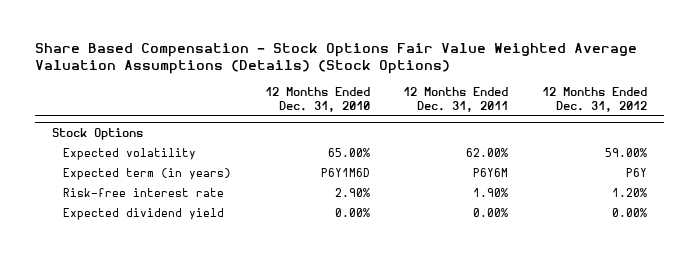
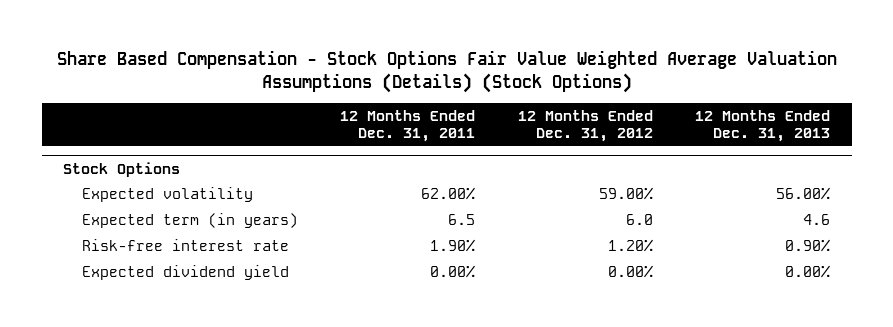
[264,86,370,112] 12 Months Ended Dec. 31, 2010 -> none
none -> [695,109,831,143] 12 Months Ended Dec. 31, 2013
[473,168,509,178] P6Y6M -> [448,213,476,225] 6.5
[625,168,647,178] P6Y -> [625,213,653,225] 6.0

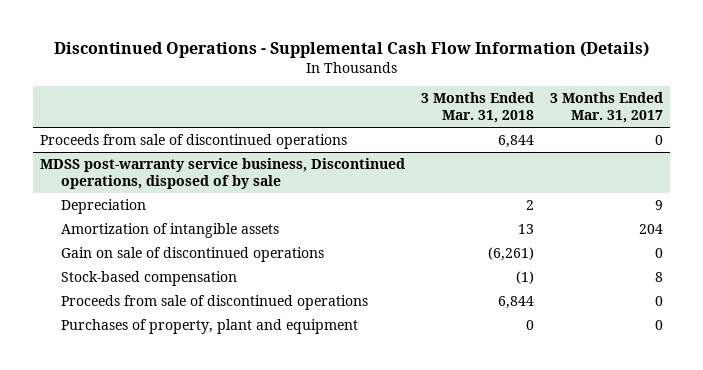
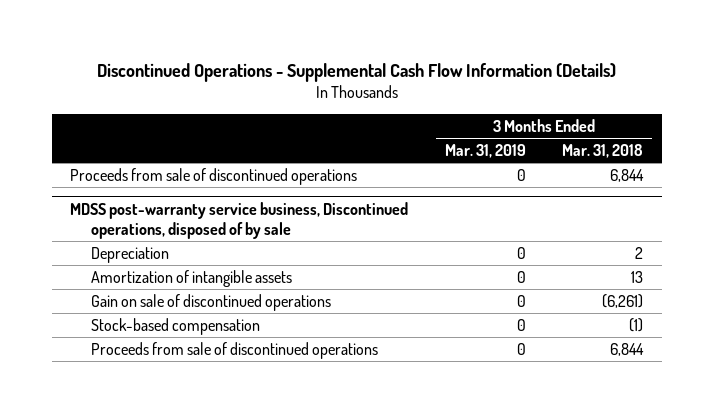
[549,92,663,124] 3 Months Ended Mar. 31, 2017 -> none
none -> [444,144,526,159] Mar. 31, 2019
[60,318,358,334] Purchases of property, plant and equipment -> none

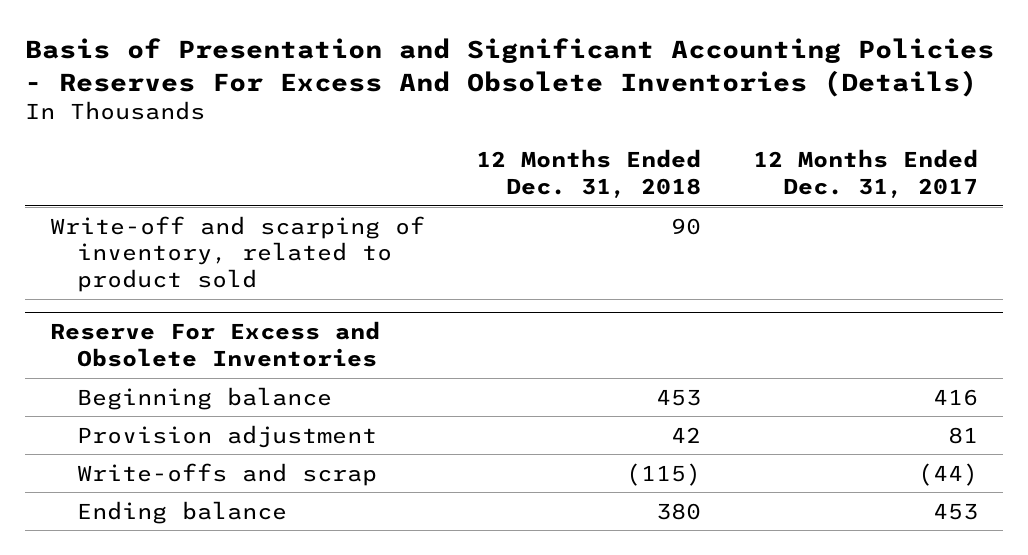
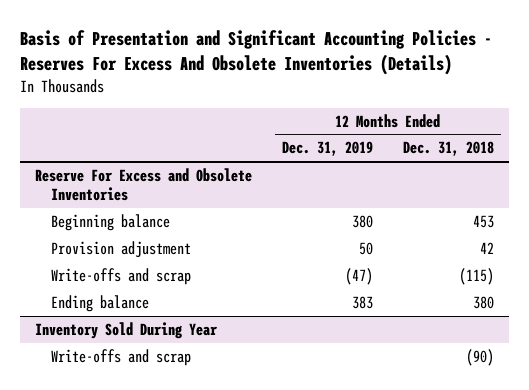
[752,149,978,199] 12 Months Ended Dec. 31, 2017 -> none
none -> [281,141,373,157] Dec. 31, 2019
[50,215,426,293] Write-off and scarping of inventory, related to product sold -> none
none -> [35,321,219,339] Inventory Sold During Year
none -> [51,348,192,366] Write-offs and scrap

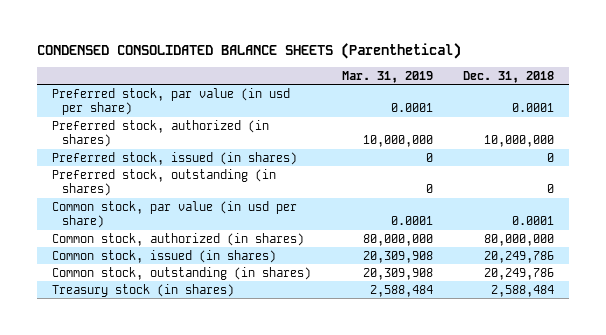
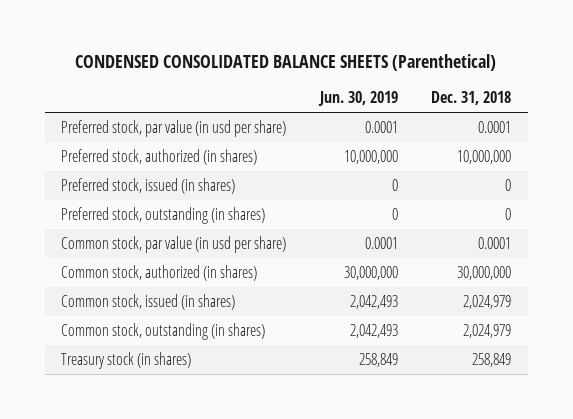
[341,70,433,83] Mar. 31, 2019 -> none
none -> [317,91,398,107] Jun. 30, 2019
[483,233,554,246] 80,000,000 -> [457,265,512,280] 30,000,000
[483,250,554,263] 20,249,786 -> [463,294,512,309] 2,024,979
[483,267,554,280] 20,249,786 -> [463,323,512,338] 2,024,979
[490,284,554,297] 2,588,484 -> [472,352,512,367] 258,849

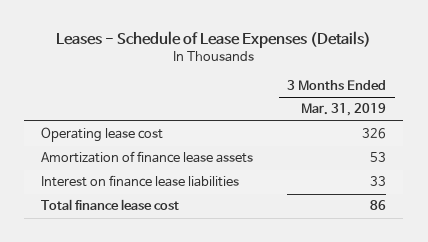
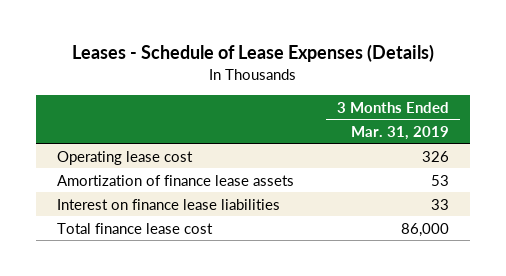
[370,200,387,211] 86 -> [401,222,450,237] 86,000

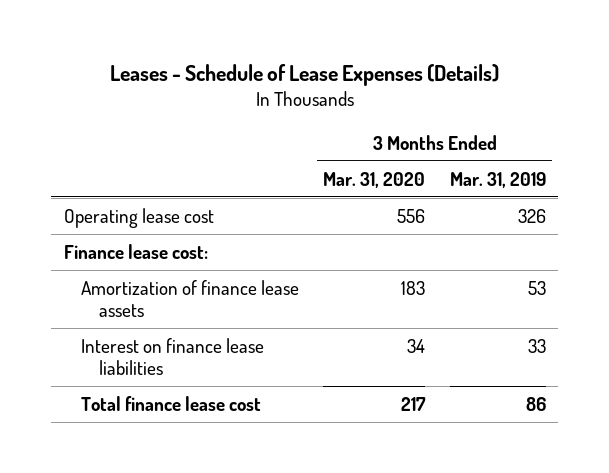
none -> [323,171,426,188] Mar. 31, 2020
none -> [63,243,208,259] Finance lease cost:
[401,222,450,237] 86,000 -> [525,396,546,411] 86

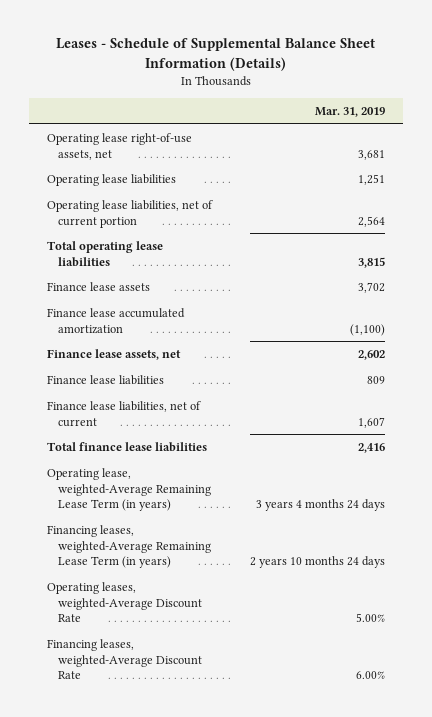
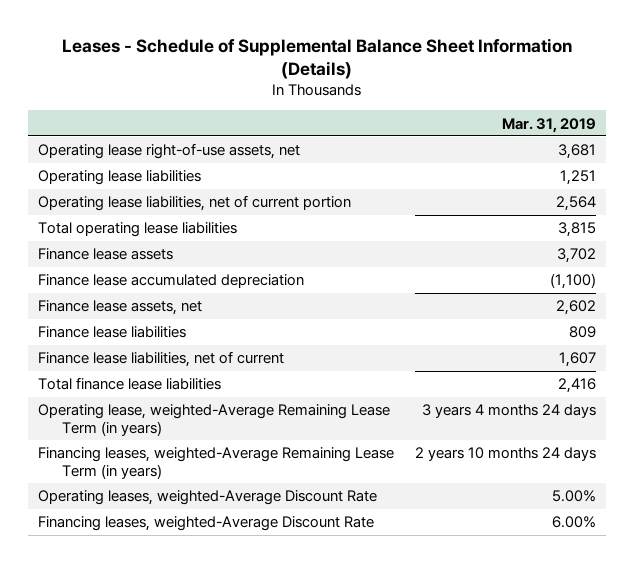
[47,307,186,334] Finance lease accumulated amortization -> [38,274,305,289] Finance lease accumulated depreciation

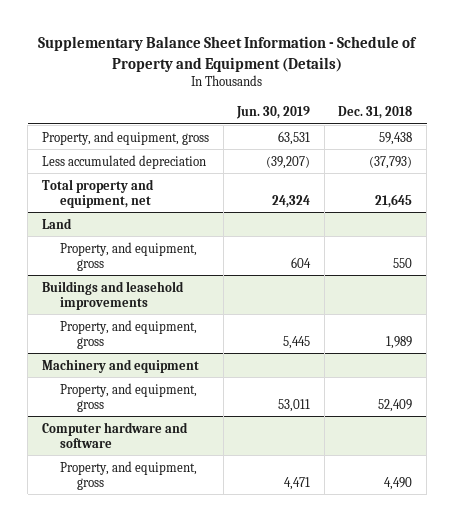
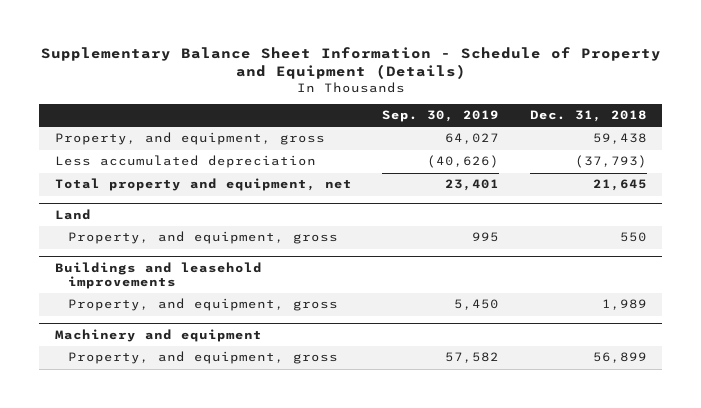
[236,106,311,120] Jun. 30, 2019 -> none
none -> [382,110,500,123] Sep. 30, 2019
[42,421,189,448] Computer hardware and software -> none
[59,460,197,490] Property, and equipment, gross -> none
[378,398,413,412] 52,409 -> [592,352,647,364] 56,899

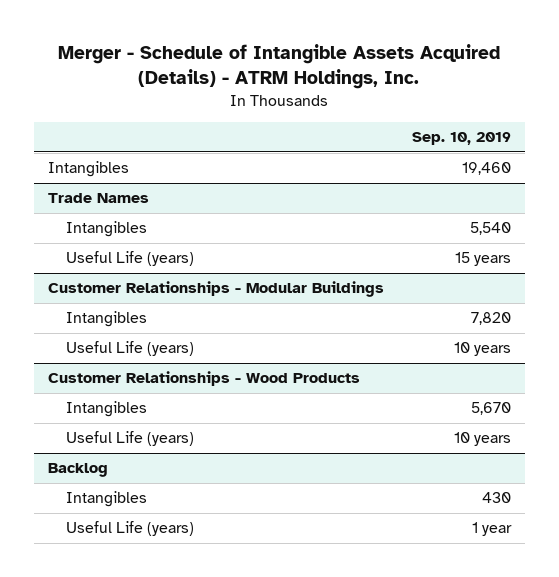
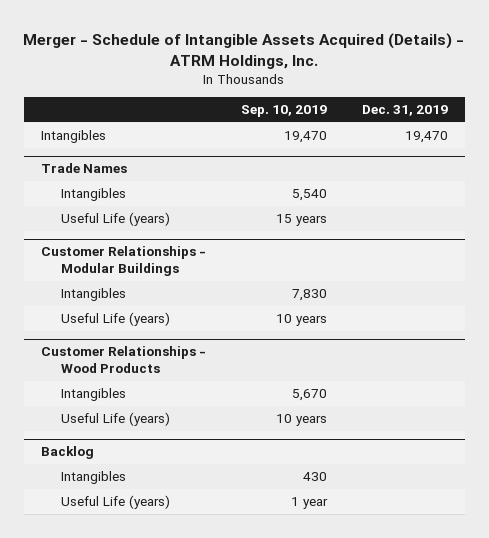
none -> [361,105,448,117] Dec. 31, 2019
[461,162,511,176] 19,460 -> [283,131,327,144] 19,470
[470,312,511,326] 7,820 -> [291,289,327,302] 7,830

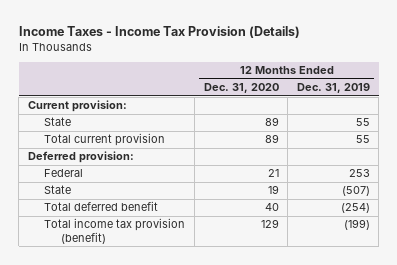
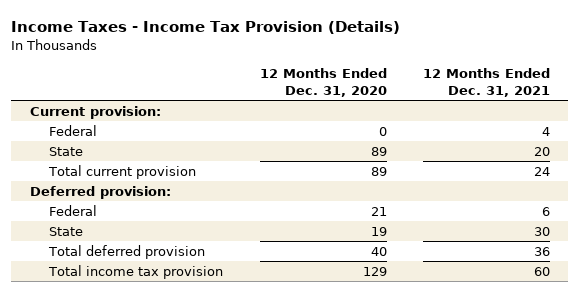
[296,83,370,94] Dec. 31, 2019 -> none
none -> [422,68,550,98] 12 Months Ended Dec. 31, 2021
none -> [49,124,98,136] Federal
[44,201,159,212] Total deferred benefit -> [48,244,206,259] Total deferred provision
[44,218,186,244] Total income tax provision (benefit) -> [48,264,224,279] Total income tax provision

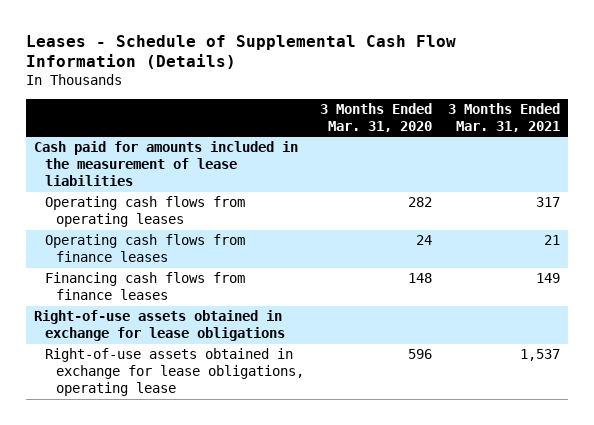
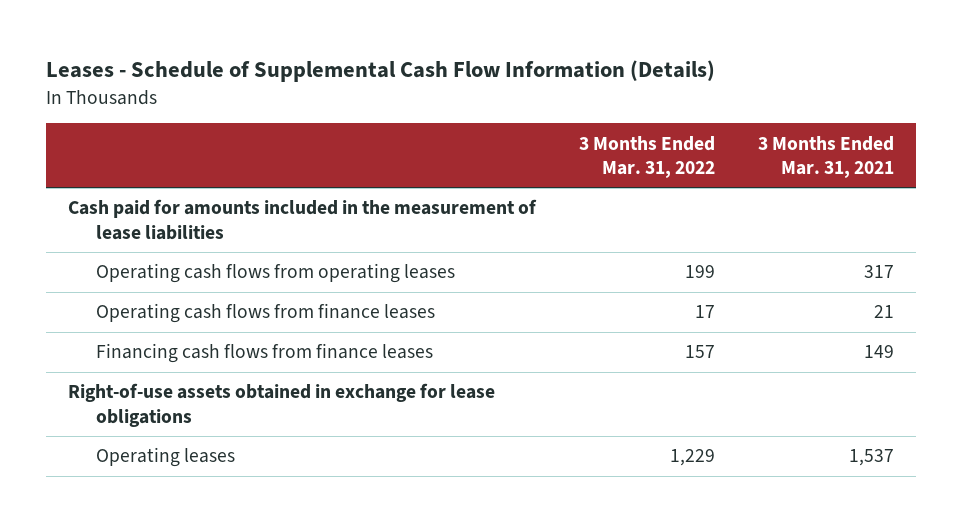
[319,103,432,132] 3 Months Ended Mar. 31, 2020 -> none
none -> [578,135,715,178] 3 Months Ended Mar. 31, 2022
[44,348,304,396] Right-of-use assets obtained in exchange for lease obligations, operating lease -> [96,447,236,468] Operating leases

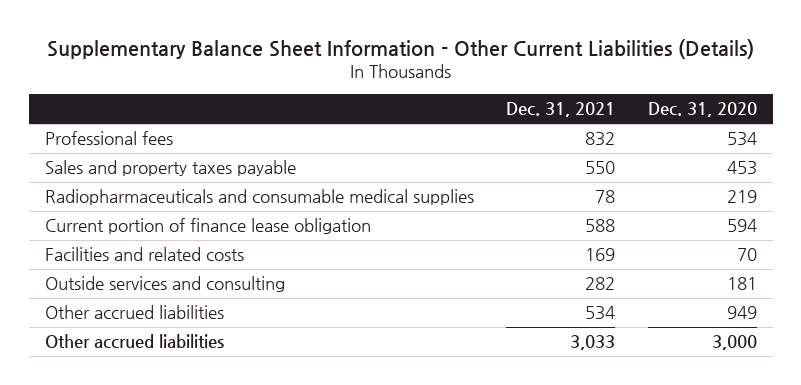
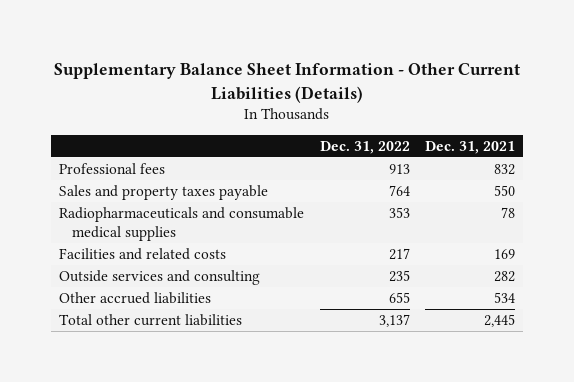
[647,102,757,118] Dec. 31, 2020 -> none
none -> [319,140,410,154] Dec. 31, 2022
[44,218,371,235] Current portion of finance lease obligation -> none
[44,334,224,350] Other accrued liabilities -> [58,314,242,327] Total other current liabilities
[570,335,616,351] 3,033 -> [484,314,516,328] 2,445

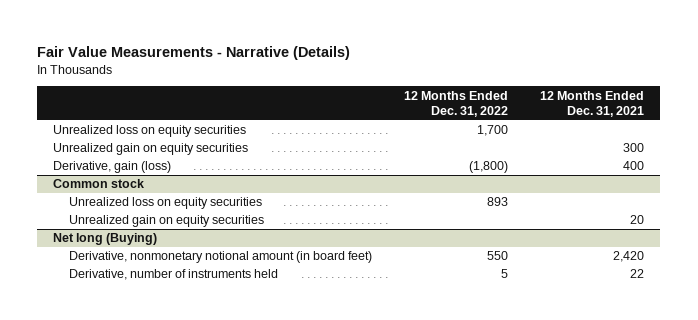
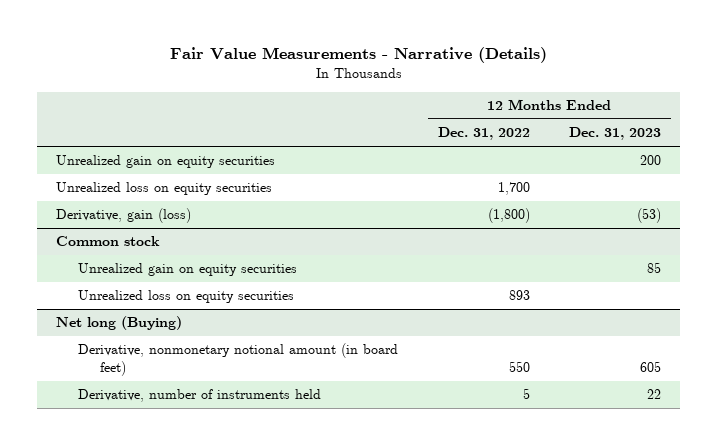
[540,90,645,117] 12 Months Ended Dec. 31, 2021 -> none
none -> [568,127,661,141] Dec. 31, 2023
[53,125,247,138] Unrealized loss on equity securities -> [56,182,273,196] Unrealized loss on equity securities
[69,197,263,210] Unrealized loss on equity securities -> [78,290,295,304] Unrealized loss on equity securities

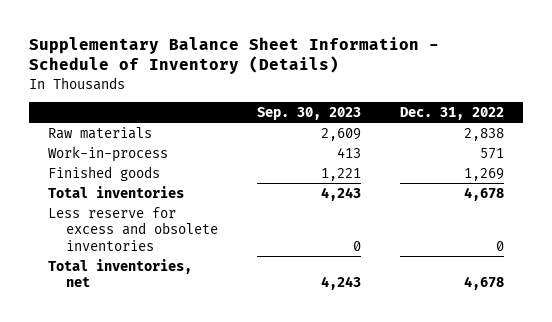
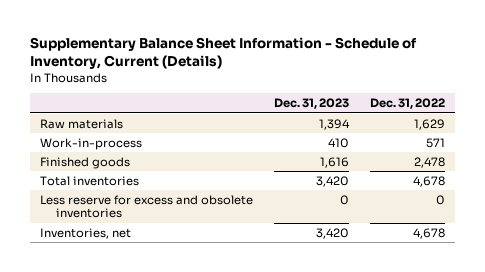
[28,36,439,75] Supplementary Balance Sheet Information - Schedule of Inventory (Details) -> [29,36,417,69] Supplementary Balance Sheet Information - Schedule of Inventory, Current (Details)
[256,106,361,120] Sep. 30, 2023 -> none
none -> [273,98,349,110] Dec. 31, 2023
[463,127,504,141] 2,838 -> [413,118,445,130] 1,629
[463,167,504,181] 1,269 -> [413,156,445,168] 2,478
[48,258,193,288] Total inventories, net -> [40,227,132,239] Inventories, net

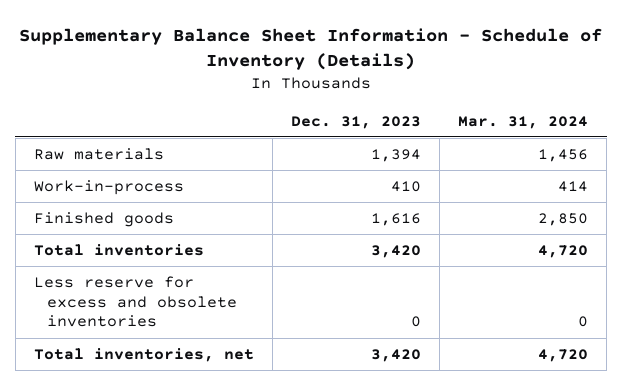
[29,36,417,69] Supplementary Balance Sheet Information - Schedule of Inventory, Current (Details) -> [18,27,602,70] Supplementary Balance Sheet Information - Schedule of Inventory (Details)
[369,98,445,110] Dec. 31, 2022 -> none
none -> [458,115,589,129] Mar. 31, 2024
[40,227,132,239] Inventories, net -> [33,348,254,363] Total inventories, net

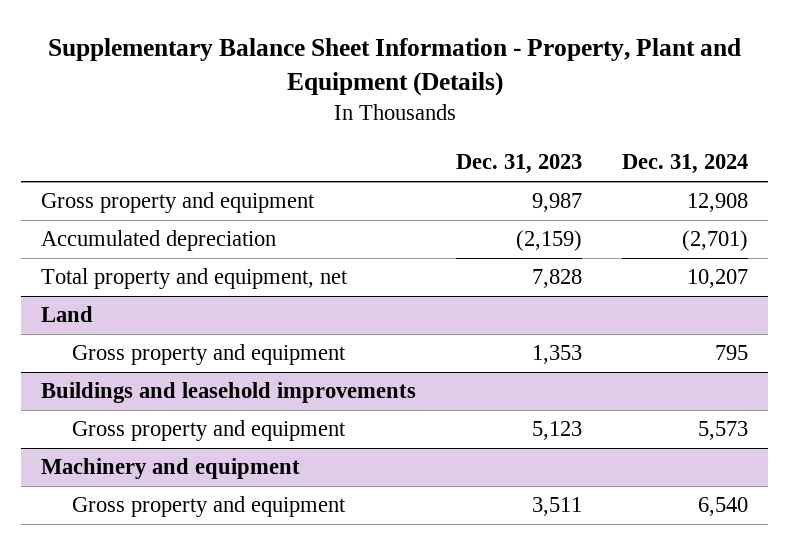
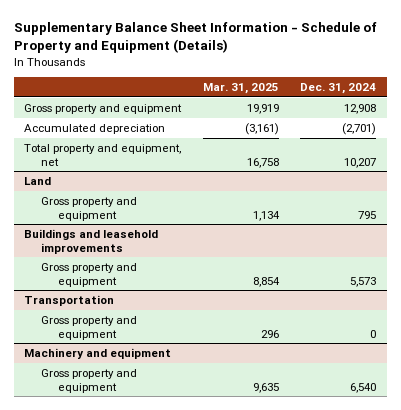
[47,37,741,97] Supplementary Balance Sheet Information - Property, Plant and Equipment (Details) -> [13,21,377,53] Supplementary Balance Sheet Information - Schedule of Property and Equipment (Details)
[456,154,583,175] Dec. 31, 2023 -> none
none -> [202,83,279,95] Mar. 31, 2025
none -> [24,294,115,306] Transportation
none -> [41,315,138,340] Gross property and equipment

